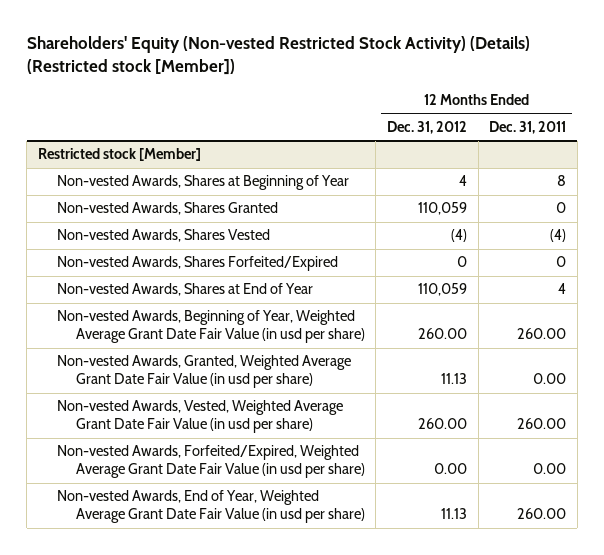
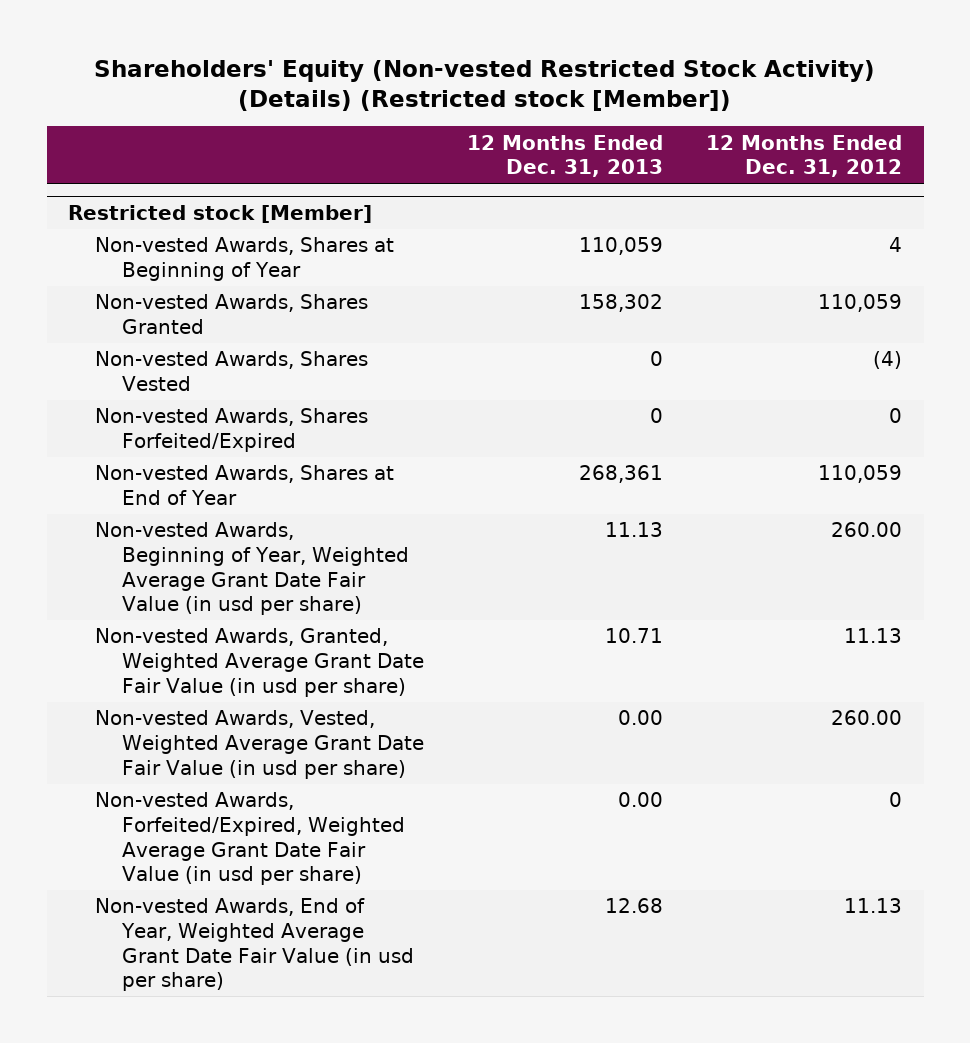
[489,120,567,134] Dec. 31, 2011 -> none
none -> [467,134,664,178] 12 Months Ended Dec. 31, 2013
[433,463,467,475] 0.00 -> [889,792,903,808] 0

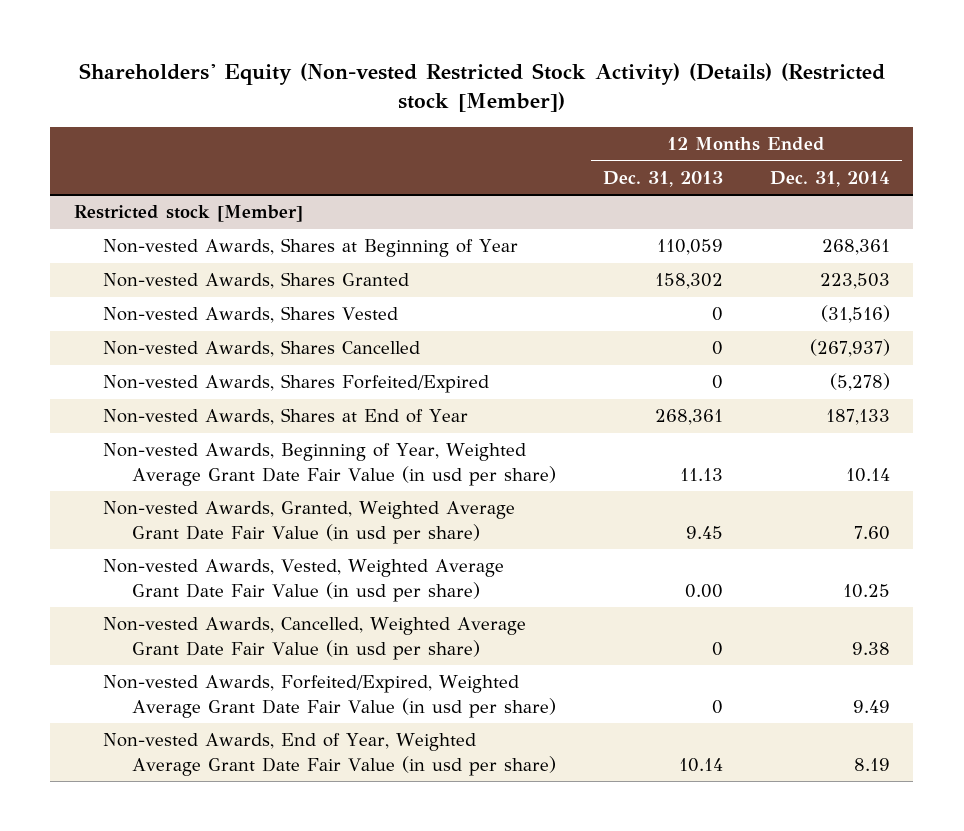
[706,134,903,178] 12 Months Ended Dec. 31, 2012 -> none
none -> [769,170,890,187] Dec. 31, 2014
none -> [102,340,420,358] Non-vested Awards, Shares Cancelled
[605,628,664,644] 10.71 -> [685,525,723,539] 9.45
none -> [102,617,526,660] Non-vested Awards, Cancelled, Weighted Average Grant Date Fair Value (in usd per share)
[618,792,664,808] 0.00 -> [711,699,723,714] 0
[605,898,664,914] 12.68 -> [678,757,723,772] 10.14

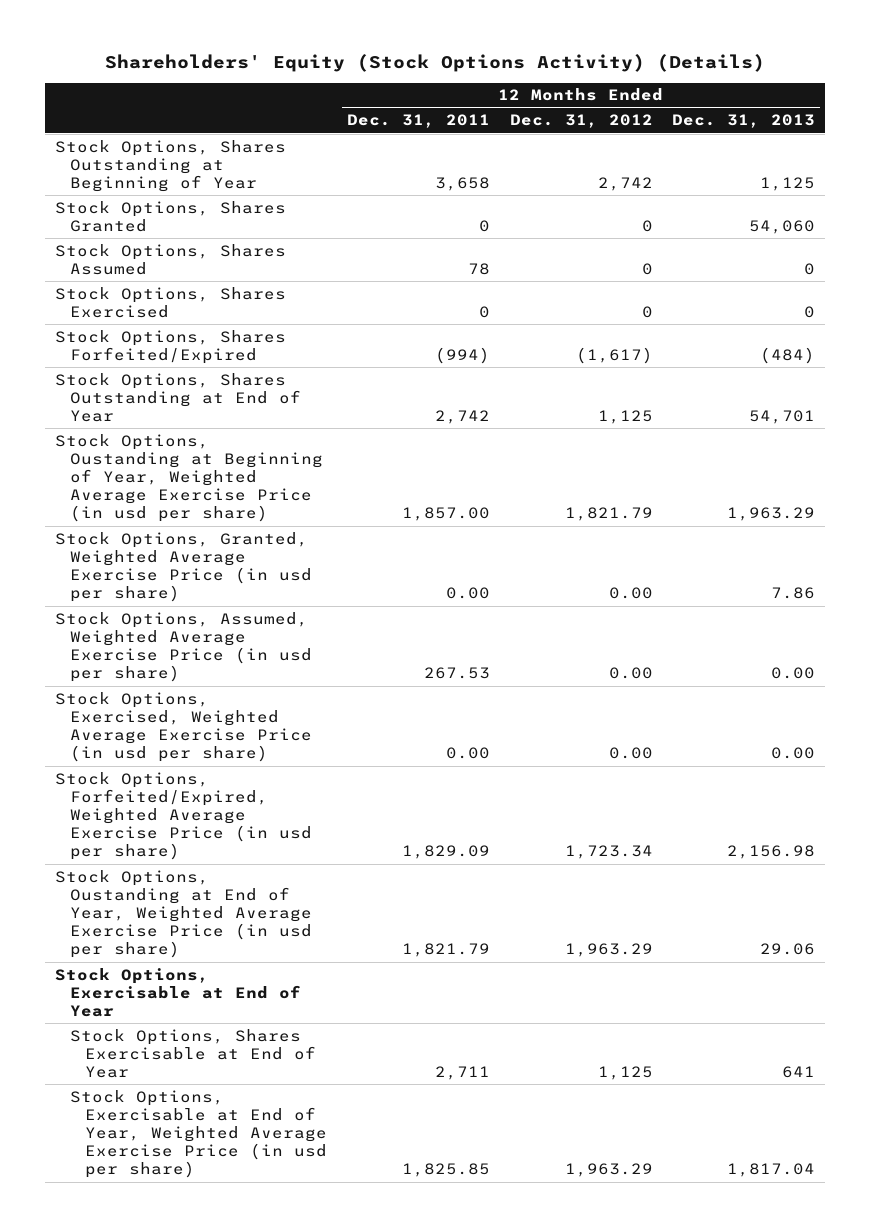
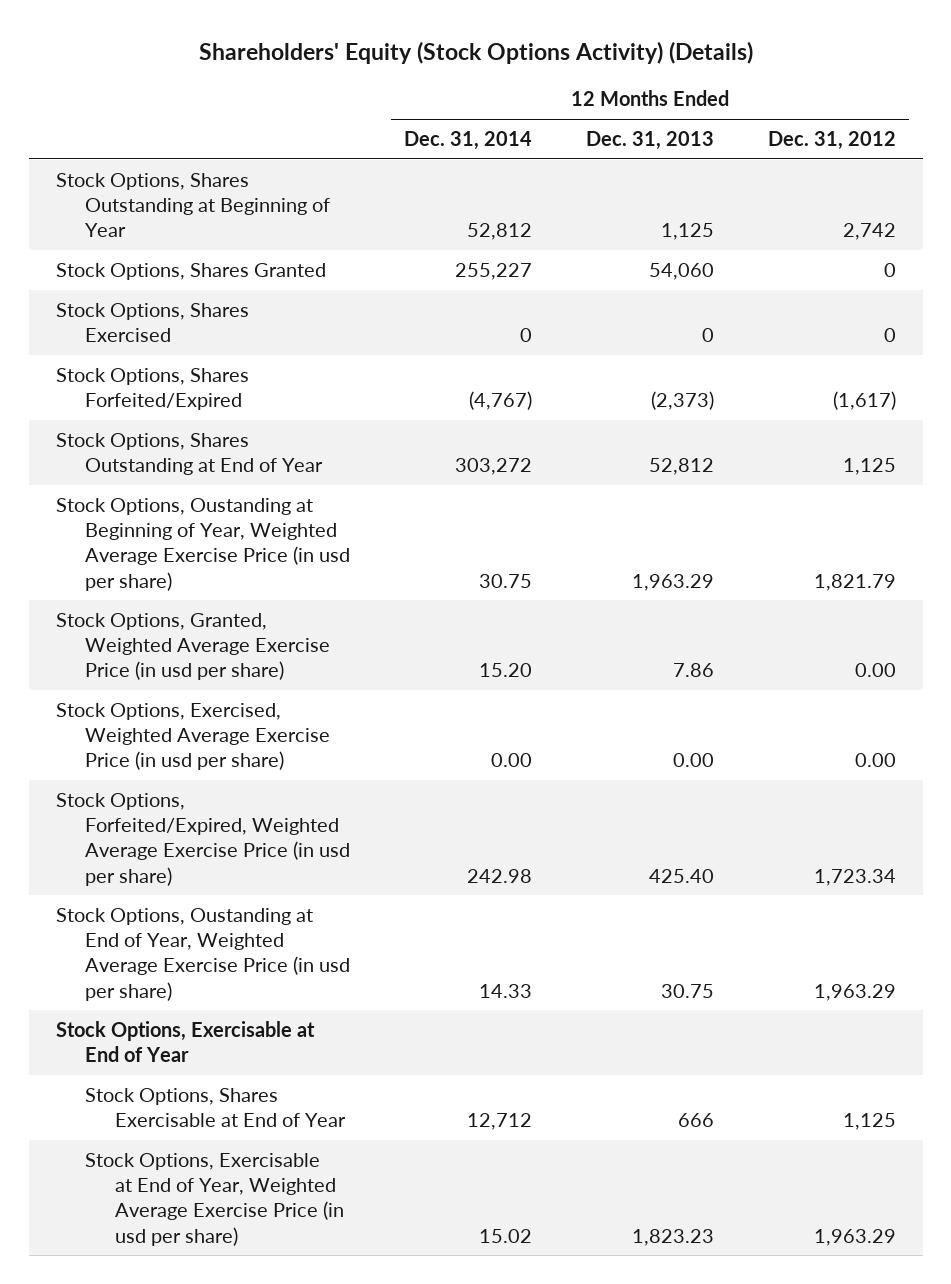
[347,114,491,129] Dec. 31, 2011 -> none
none -> [404,131,533,151] Dec. 31, 2014
[54,243,286,275] Stock Options, Shares Assumed -> none
[760,346,816,364] (484) -> [650,391,714,411] (2,373)
[749,410,816,425] 54,701 -> [648,458,714,476] 52,812
[54,611,313,683] Stock Options, Assumed, Weighted Average Exercise Price (in usd per share) -> none
[727,845,816,860] 2,156.98 -> [648,868,714,883] 425.40
[760,943,816,956] 29.06 -> [660,983,714,998] 30.75
[782,1066,816,1079] 641 -> [677,1113,714,1128] 666
[727,1163,816,1178] 1,817.04 -> [631,1228,714,1246] 1,823.23

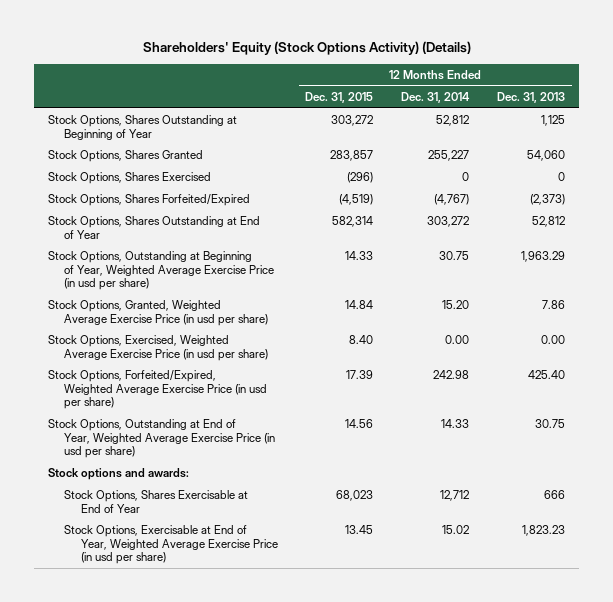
[767,131,896,151] Dec. 31, 2012 -> none
none -> [305,91,374,103] Dec. 31, 2015
[55,498,351,591] Stock Options, Oustanding at Beginning of Year, Weighted Average Exercise Price (in usd per share) -> [48,251,275,291] Stock Options, Outstanding at Beginning of Year, Weighted Average Exercise Price (in usd per share)
[55,908,351,1001] Stock Options, Oustanding at End of Year, Weighted Average Exercise Price (in usd per share) -> [48,419,276,459] Stock Options, Outstanding at End of Year, Weighted Average Exercise Price (in usd per share)
[55,1021,315,1063] Stock Options, Exercisable at End of Year -> [48,468,190,481] Stock options and awards:

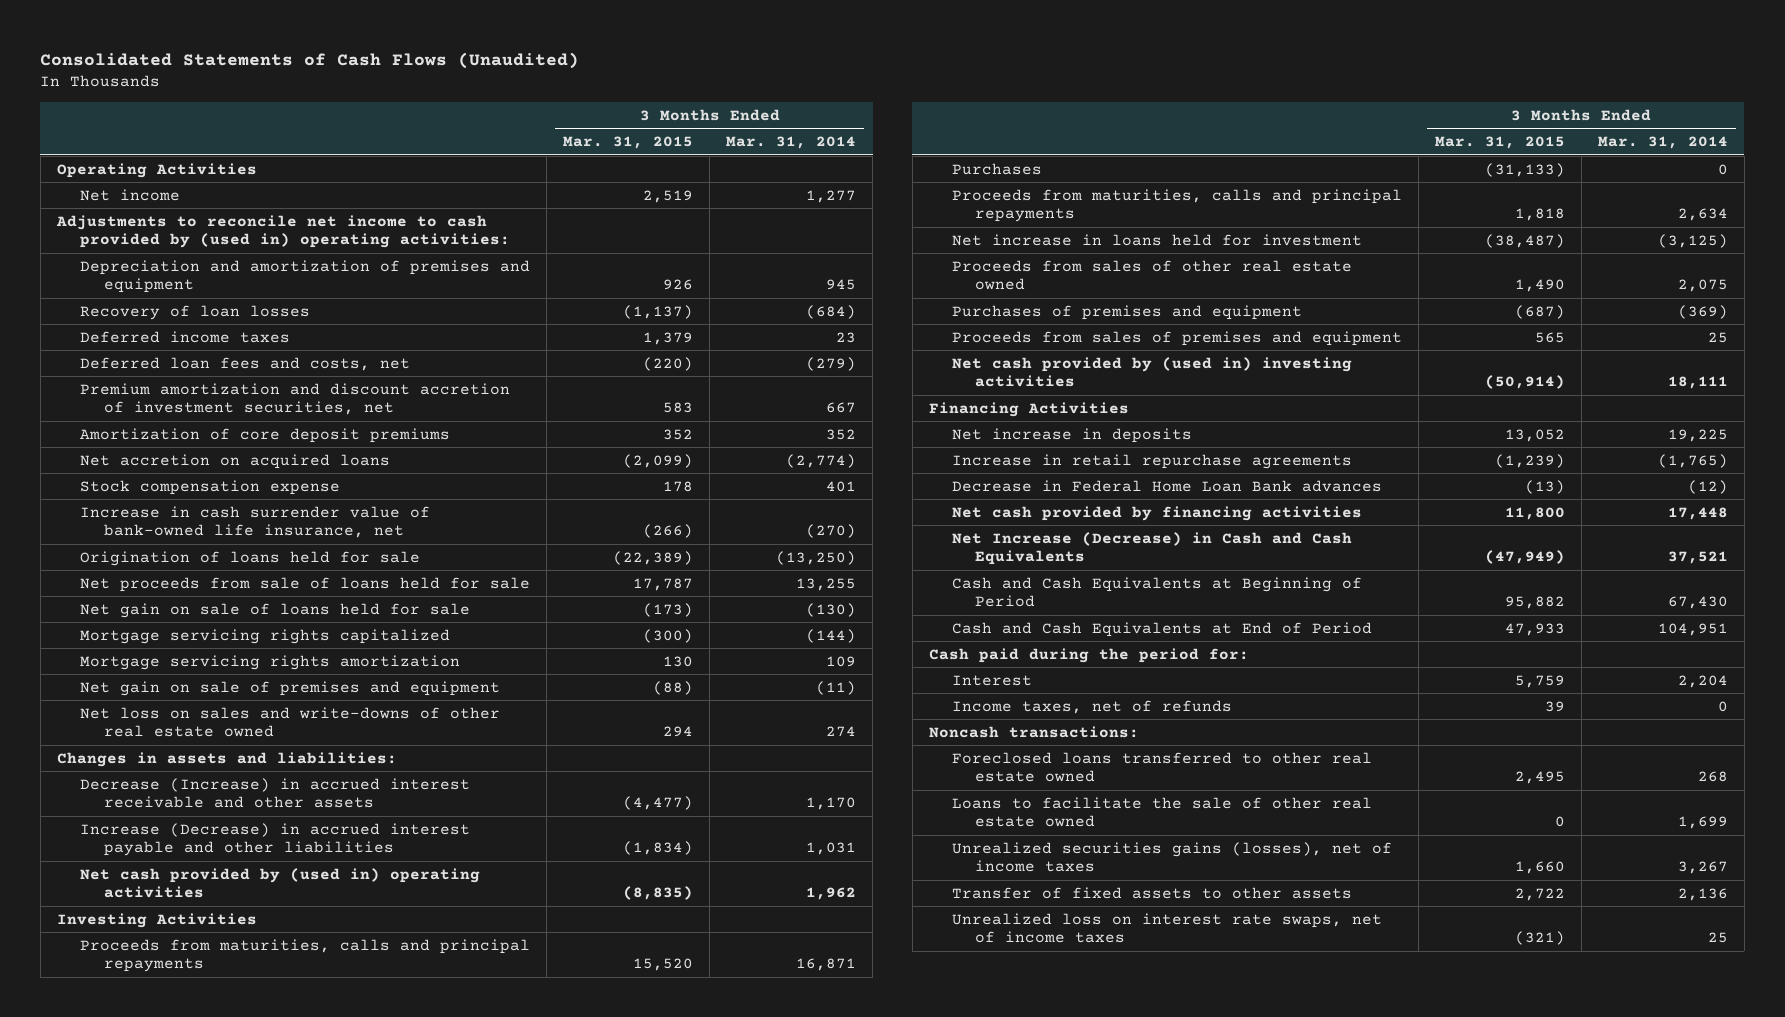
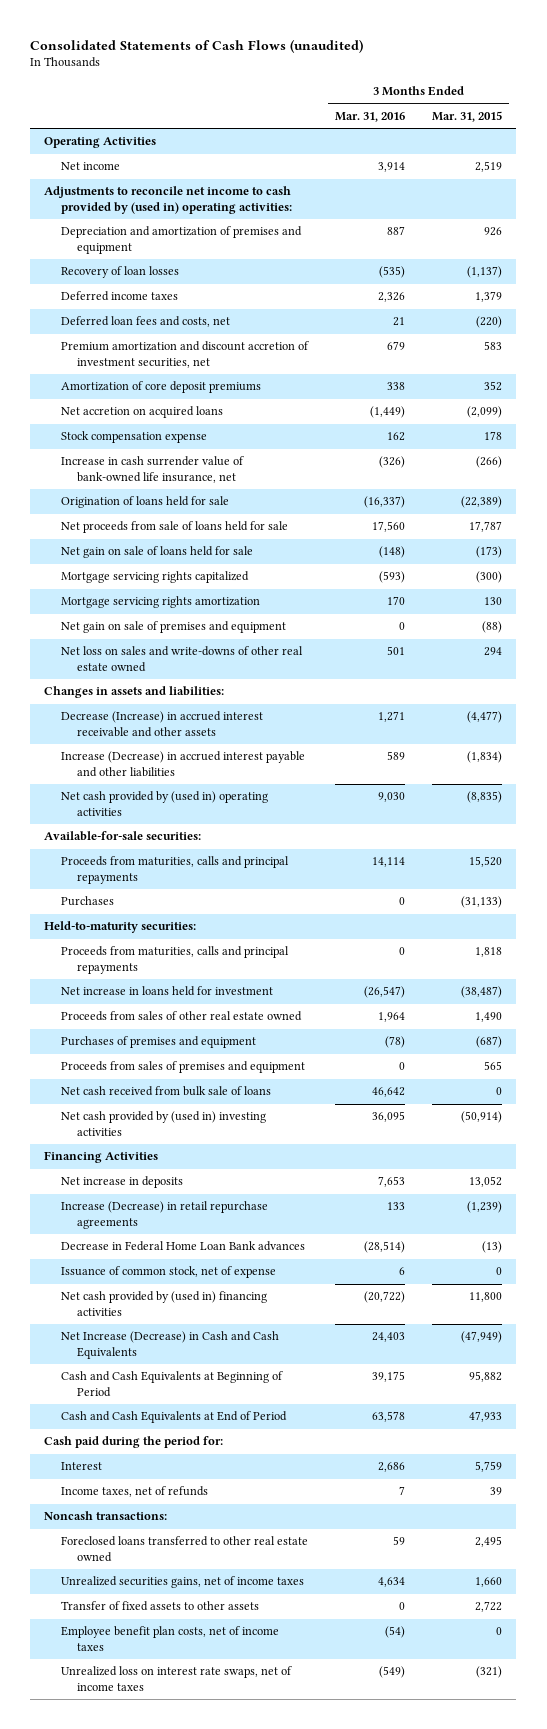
[40,52,580,70] Consolidated Statements of Cash Flows (Unaudited) -> [30,38,364,53] Consolidated Statements of Cash Flows (unaudited)
[726,136,857,150] Mar. 31, 2014 -> none
none -> [335,111,406,122] Mar. 31, 2016
[56,912,257,928] Investing Activities -> none
none -> [44,831,202,842] Available-for-sale securities:
none -> [44,921,197,934] Held-to-maturity securities:
none -> [60,1086,271,1097] Net cash received from bulk sale of loans
[952,453,1353,469] Increase in retail repurchase agreements -> [60,1201,268,1229] Increase (Decrease) in retail repurchase agreements
none -> [60,1266,276,1279] Issuance of common stock, net of expense
[952,505,1363,521] Net cash provided by financing activities -> [60,1291,267,1316] Net cash provided by (used in) financing activities
[952,796,1373,827] Loans to facilitate the sale of other real estate owned -> none
[952,841,1393,872] Unrealized securities gains (losses), net of income taxes -> [60,1576,304,1589] Unrealized securities gains, net of income taxes
none -> [60,1626,279,1651] Employee benefit plan costs, net of income taxes

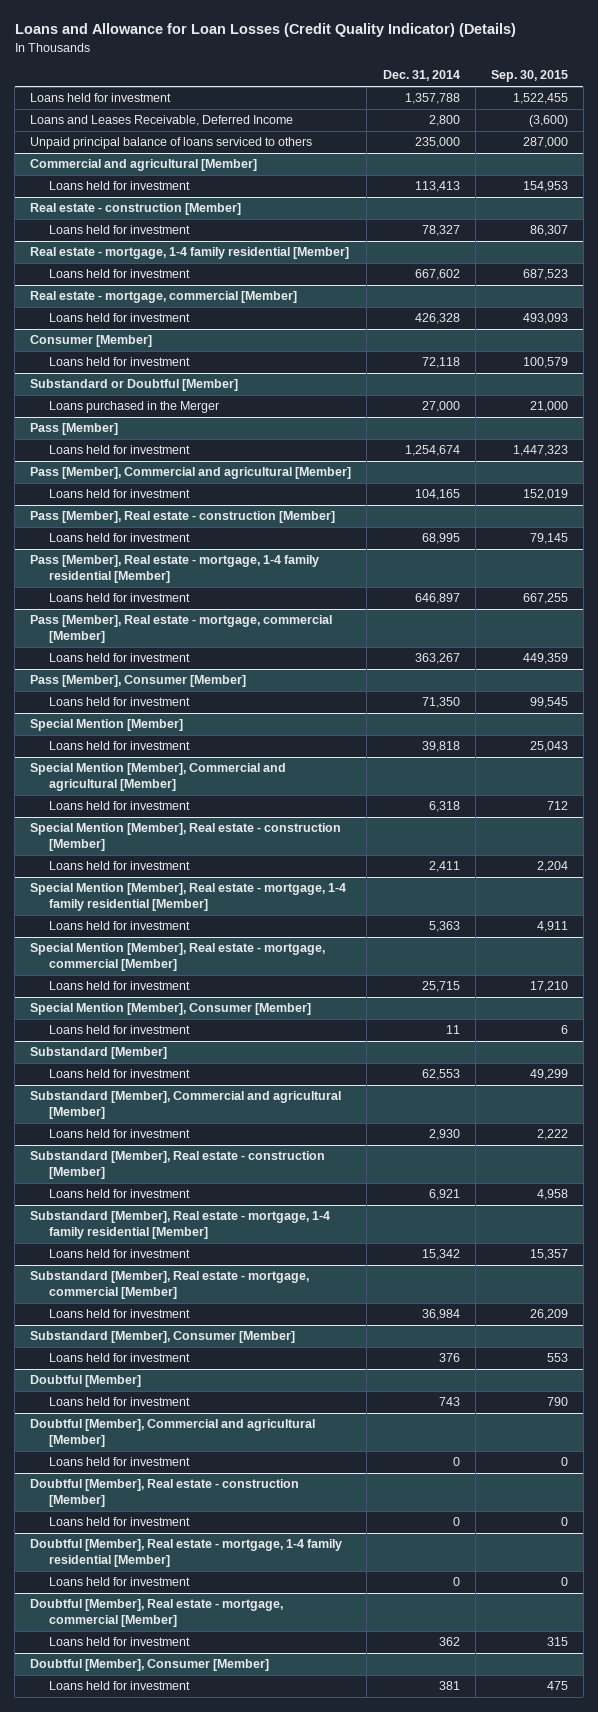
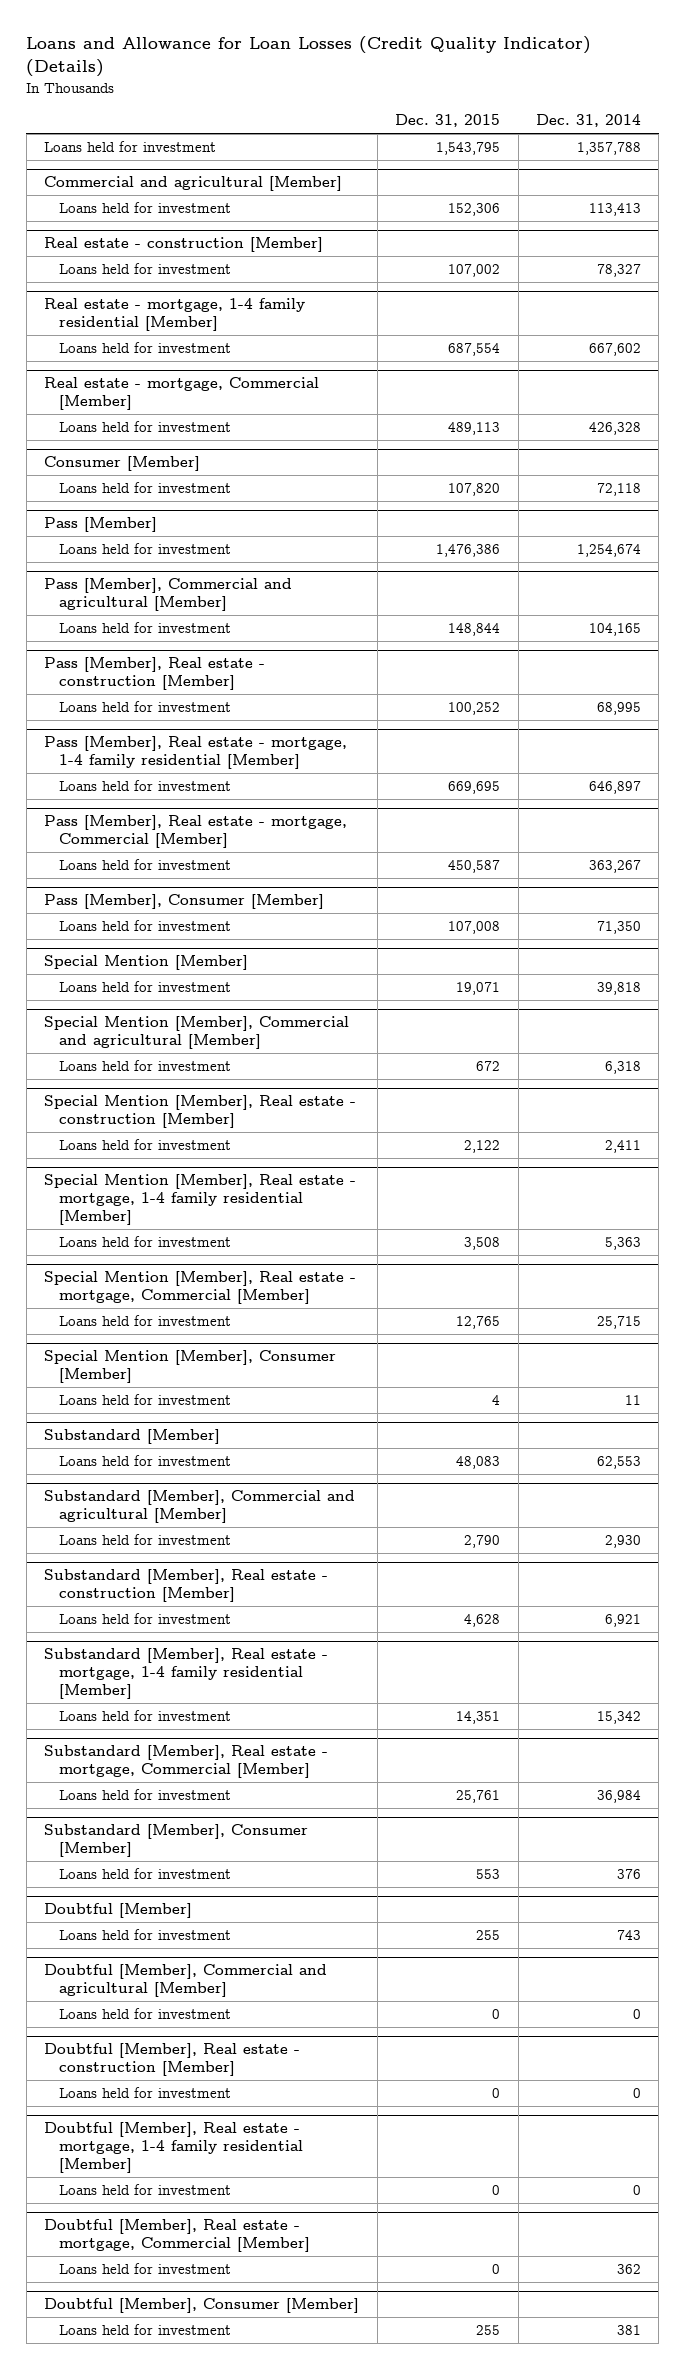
[490,70,568,83] Sep. 30, 2015 -> none
none -> [395,114,501,128] Dec. 31, 2015
[30,115,294,127] Loans and Leases Receivable, Deferred Income -> none
[30,137,313,150] Unpaid principal balance of loans serviced to others -> none
[30,291,298,304] Real estate - mortgage, commercial [Member] -> [44,377,320,411] Real estate - mortgage, Commercial [Member]
[30,379,239,392] Substandard or Doubtful [Member] -> none
[48,401,219,414] Loans purchased in the Merger -> none
[30,615,333,644] Pass [Member], Real estate - mortgage, commercial [Member] -> [44,815,348,849] Pass [Member], Real estate - mortgage, Commercial [Member]
[30,943,326,972] Special Mention [Member], Real estate - mortgage, commercial [Member] -> [44,1271,357,1305] Special Mention [Member], Real estate - mortgage, Commercial [Member]
[30,1271,310,1300] Substandard [Member], Real estate - mortgage, commercial [Member] -> [44,1745,329,1779] Substandard [Member], Real estate - mortgage, Commercial [Member]
[30,1599,284,1628] Doubtful [Member], Real estate - mortgage, commercial [Member] -> [44,2219,311,2253] Doubtful [Member], Real estate - mortgage, Commercial [Member]

